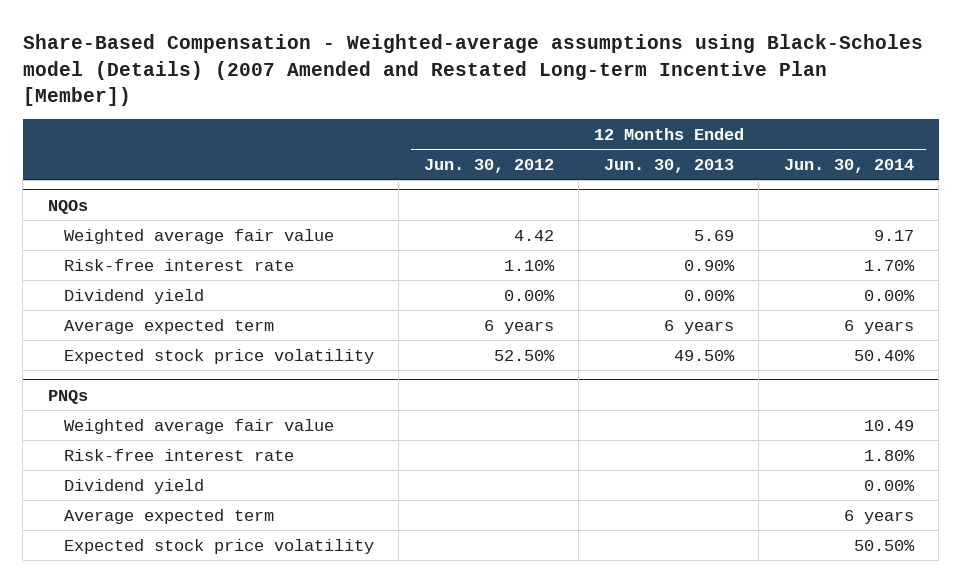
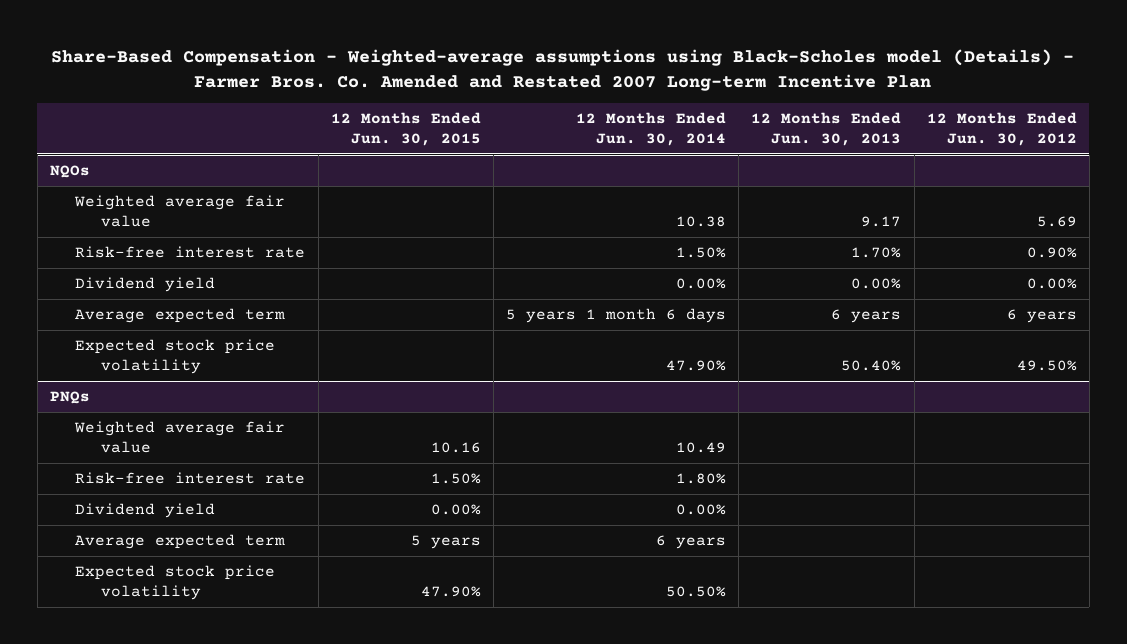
[22,34,923,106] Share-Based Compensation - Weighted-average assumptions using Black-Scholes model (Details) (2007 Amended and Restated Long-term Incentive Plan [Member]) -> [51,49,1075,91] Share-Based Compensation - Weighted-average assumptions using Black-Scholes model (Details) - Farmer Bros. Co. Amended and Restated 2007 Long-term Incentive Plan
none -> [330,111,481,146] 12 Months Ended Jun. 30, 2015
[513,229,554,241] 4.42 -> [1036,216,1077,228] 5.69
[693,229,734,241] 5.69 -> [861,216,902,228] 9.17
[873,229,914,241] 9.17 -> [676,216,727,228] 10.38
[503,259,555,271] 1.10% -> [1026,247,1077,259] 0.90%
[683,259,735,271] 0.90% -> [851,247,902,259] 1.70%
[863,259,915,271] 1.70% -> [676,247,727,259] 1.50%
[843,319,914,334] 6 years -> [506,308,727,324] 5 years 1 month 6 days
[493,349,555,361] 52.50% -> [1016,360,1077,372] 49.50%
[673,349,735,361] 49.50% -> [841,360,902,372] 50.40%
[853,349,915,361] 50.40% -> [666,360,727,372] 47.90%

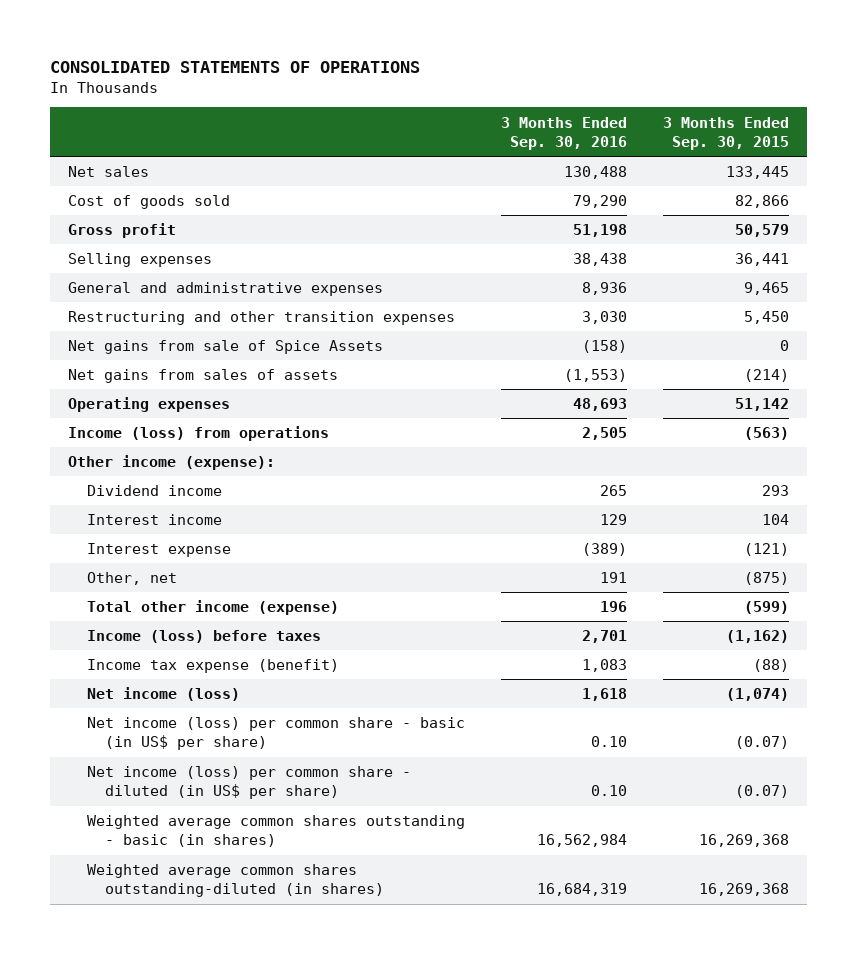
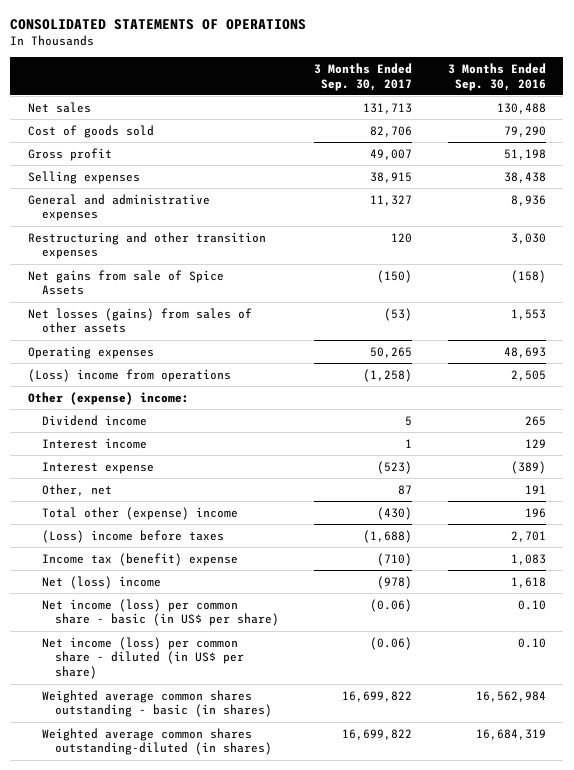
[663,116,790,150] 3 Months Ended Sep. 30, 2015 -> none
none -> [314,62,413,91] 3 Months Ended Sep. 30, 2017
[68,369,339,384] Net gains from sales of assets -> [27,307,252,334] Net losses (gains) from sales of other assets
[564,369,628,383] (1,553) -> [510,308,546,320] 1,553
[68,426,330,442] Income (loss) from operations -> [27,368,231,382] (Loss) income from operations
[68,455,276,471] Other income (expense): -> [27,391,189,405] Other (expense) income:
[86,600,339,616] Total other income (expense) -> [41,506,238,520] Total other (expense) income
[86,630,321,644] Income (loss) before taxes -> [41,529,224,543] (Loss) income before taxes
[86,659,339,674] Income tax expense (benefit) -> [41,552,238,566] Income tax (benefit) expense
[86,687,240,702] Net income (loss) -> [41,575,161,589] Net (loss) income

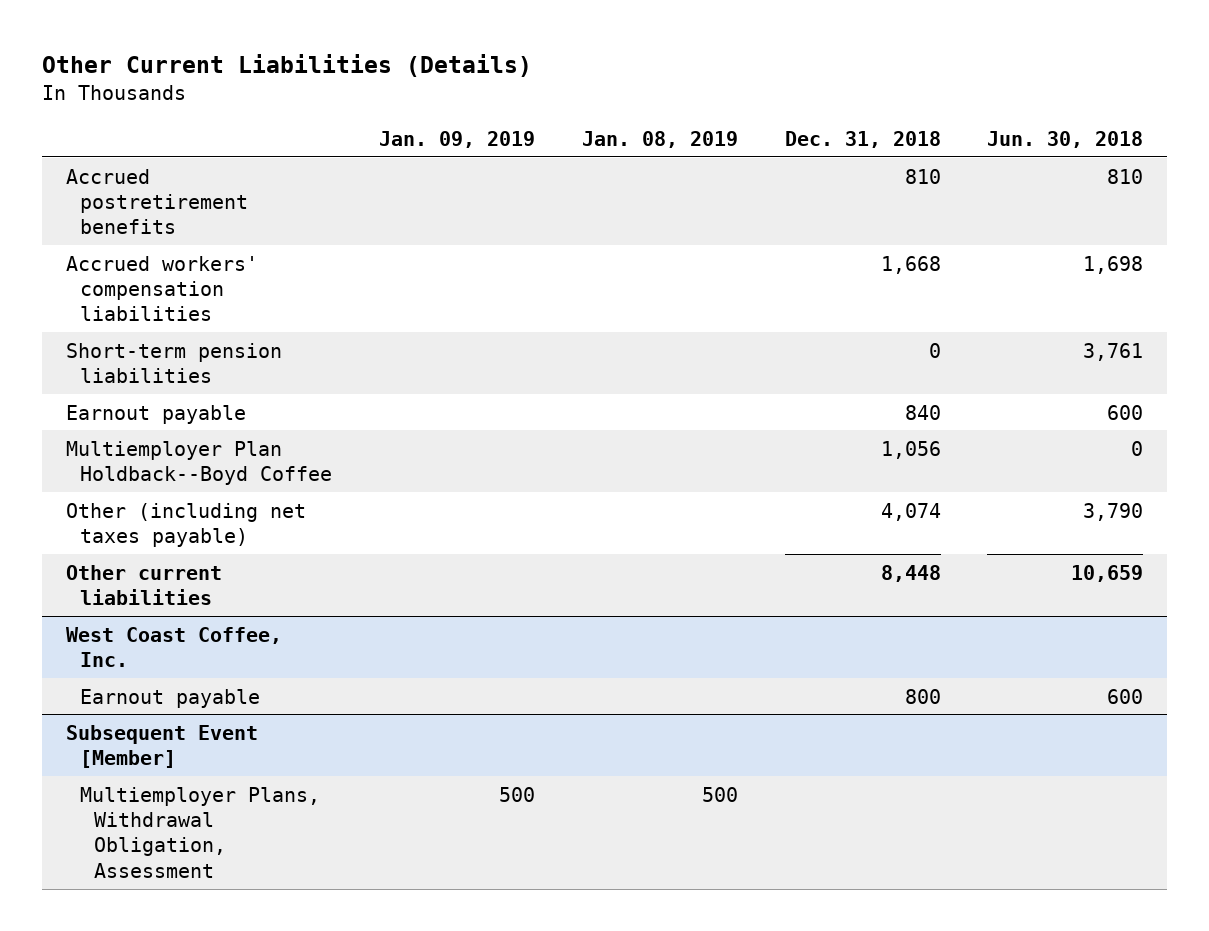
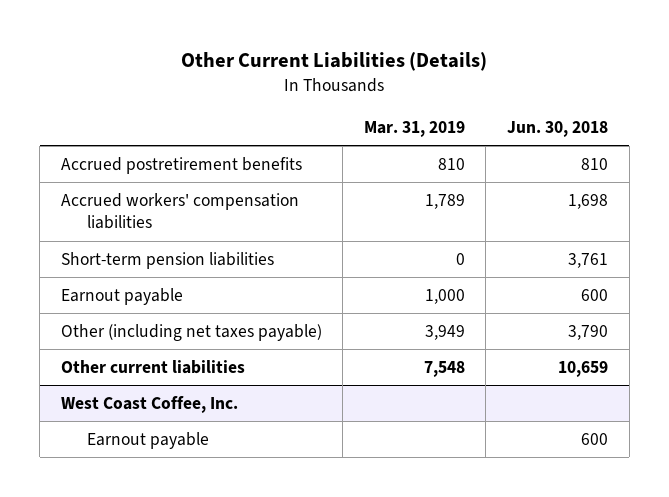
[378,130,535,148] Jan. 09, 2019 -> none
[581,130,738,148] Jan. 08, 2019 -> none
[784,130,941,148] Dec. 31, 2018 -> none
none -> [363,120,465,137] Mar. 31, 2019
[65,440,332,485] Multiemployer Plan Holdback--Boyd Coffee -> none
[65,724,258,768] Subsequent Event [Member] -> none
[79,786,320,878] Multiemployer Plans, Withdrawal Obligation, Assessment -> none

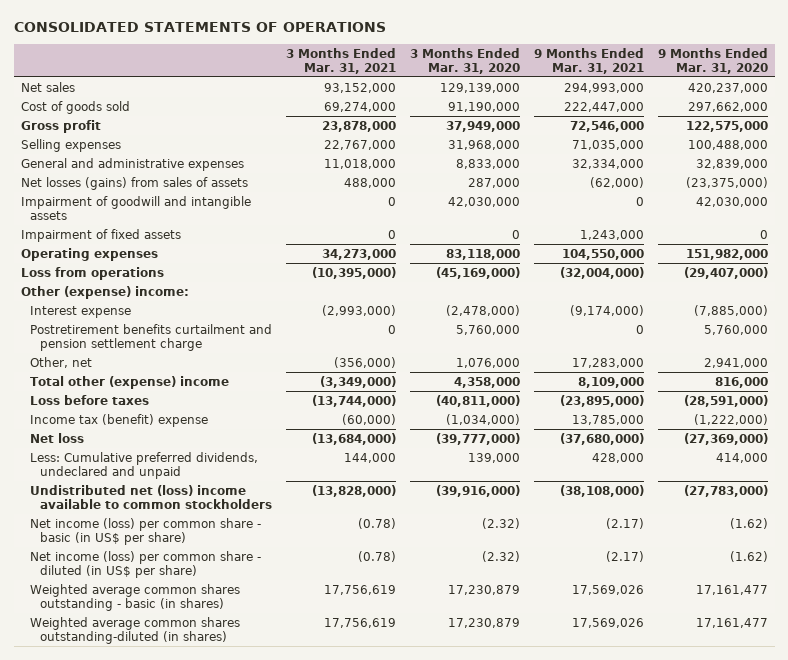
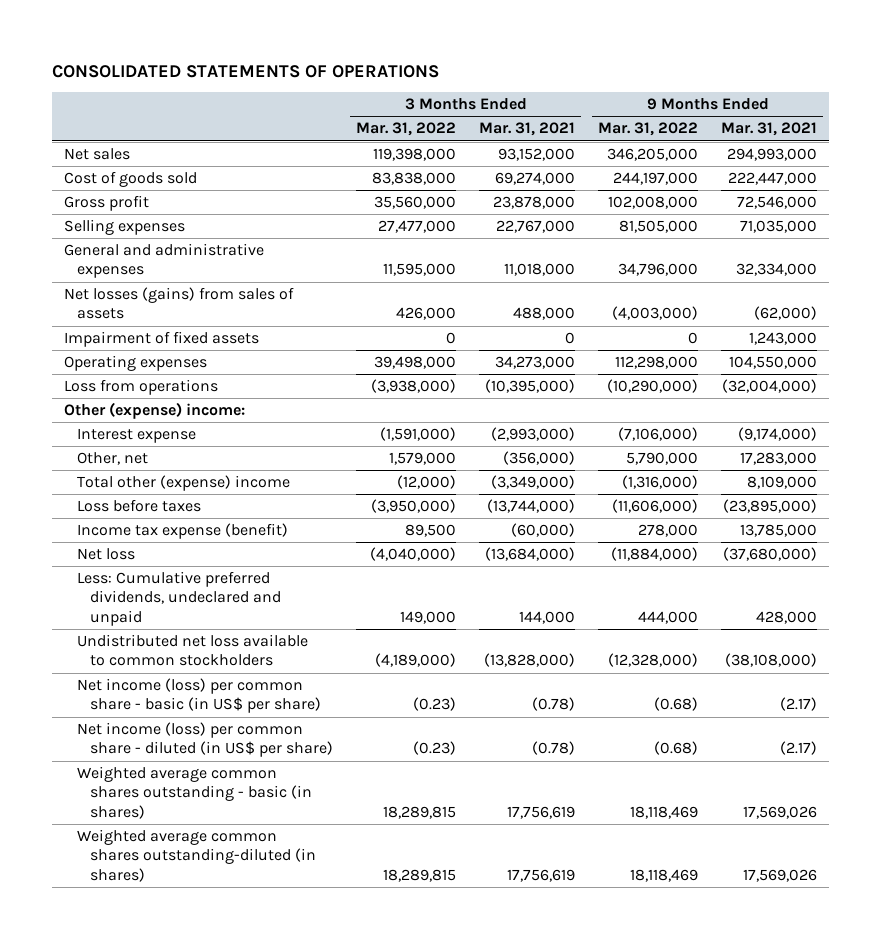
[410,47,521,74] 3 Months Ended Mar. 31, 2020 -> none
[657,47,768,74] 9 Months Ended Mar. 31, 2020 -> none
none -> [356,122,457,137] Mar. 31, 2022
none -> [598,122,699,137] Mar. 31, 2022
[20,195,251,220] Impairment of goodwill and intangible assets -> none
[30,323,273,351] Postretirement benefits curtailment and pension settlement charge -> none
[30,413,209,427] Income tax (benefit) expense -> [76,523,288,540] Income tax expense (benefit)
[30,484,272,509] Undistributed net (loss) income available to common stockholders -> [76,634,308,667] Undistributed net loss available to common stockholders

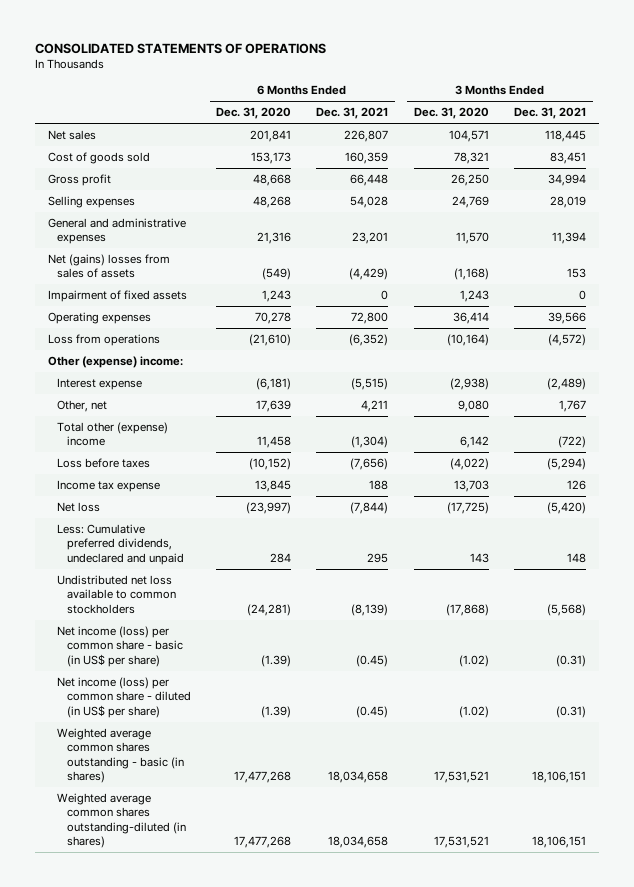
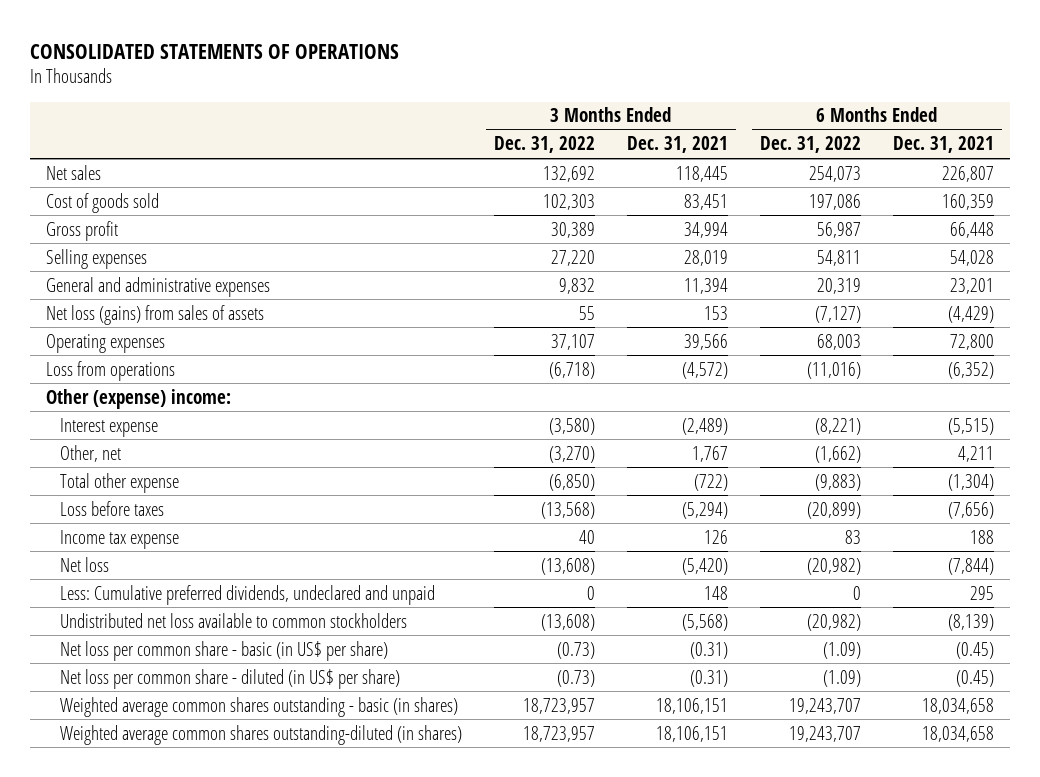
[216,107,292,120] Dec. 31, 2020 -> none
[413,107,489,120] Dec. 31, 2020 -> none
none -> [493,136,595,154] Dec. 31, 2022
none -> [759,136,861,154] Dec. 31, 2022
[47,289,187,302] Impairment of fixed assets -> none
[47,253,170,279] Net (gains) losses from sales of assets -> [46,304,265,325] Net loss (gains) from sales of assets
[57,421,169,447] Total other (expense) income -> [59,472,179,493] Total other expense
[57,625,183,667] Net income (loss) per common share - basic (in US$ per share) -> [59,640,388,661] Net loss per common share - basic (in US$ per share)
[57,676,191,718] Net income (loss) per common share - diluted (in US$ per share) -> [59,668,400,689] Net loss per common share - diluted (in US$ per share)

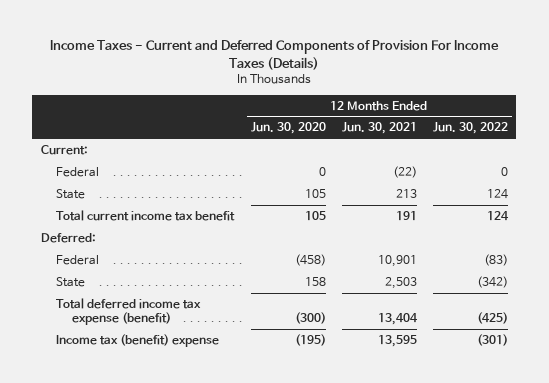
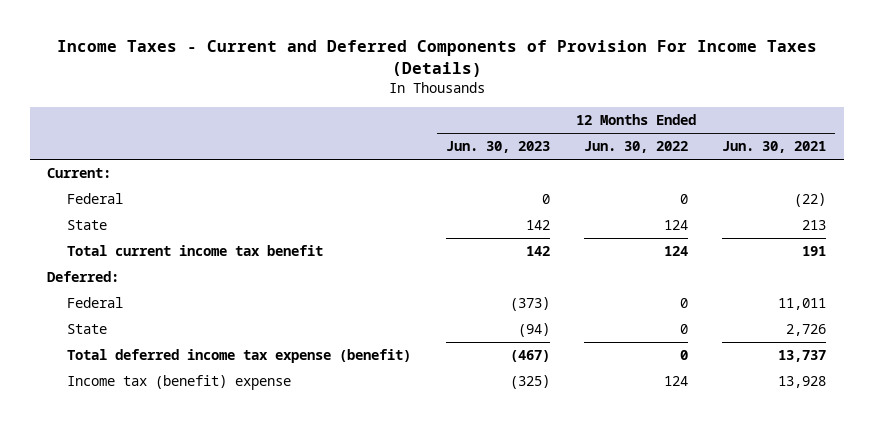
[250,122,326,135] Jun. 30, 2020 -> none
none -> [445,141,550,154] Jun. 30, 2023
[377,254,417,267] 10,901 -> [778,298,827,311] 11,011
[484,253,509,266] (83) -> [679,298,688,309] 0
[384,276,417,289] 2,503 -> [786,324,827,337] 2,726
[477,275,509,288] (342) -> [679,324,688,335] 0
[377,312,418,325] 13,404 -> [778,350,827,363] 13,737
[477,311,509,324] (425) -> [679,350,688,361] 0
[377,334,417,347] 13,595 -> [778,376,827,389] 13,928
[477,333,509,346] (301) -> [663,376,688,387] 124

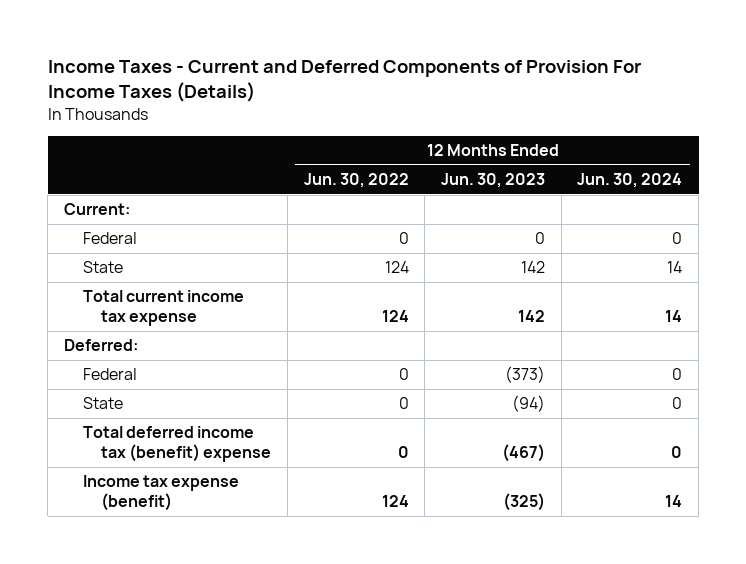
[722,141,827,154] Jun. 30, 2021 -> none
none -> [577,173,683,189] Jun. 30, 2024
[67,245,324,257] Total current income tax benefit -> [82,290,244,327] Total current income tax expense
[67,349,412,364] Total deferred income tax expense (benefit) -> [82,426,272,463] Total deferred income tax (benefit) expense
[67,375,292,391] Income tax (benefit) expense -> [82,475,239,512] Income tax expense (benefit)

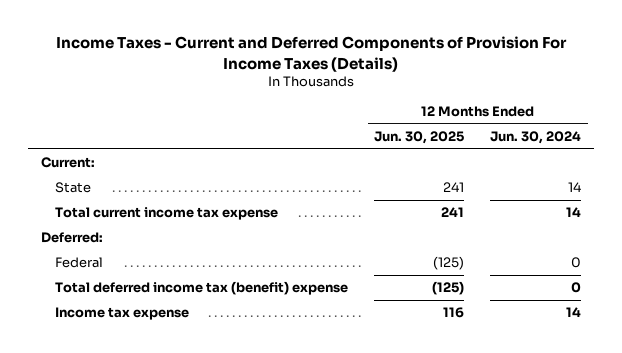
[303,173,409,189] Jun. 30, 2022 -> none
[440,173,545,189] Jun. 30, 2023 -> none
none -> [374,131,465,145] Jun. 30, 2025
[82,232,137,245] Federal -> none
[82,397,123,410] State -> none
[82,475,239,512] Income tax expense (benefit) -> [55,307,190,321] Income tax expense

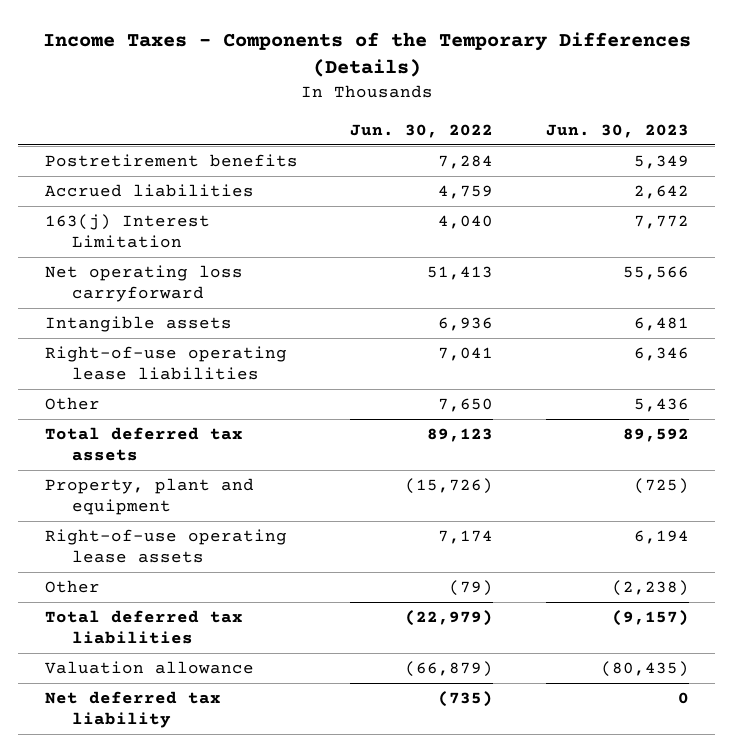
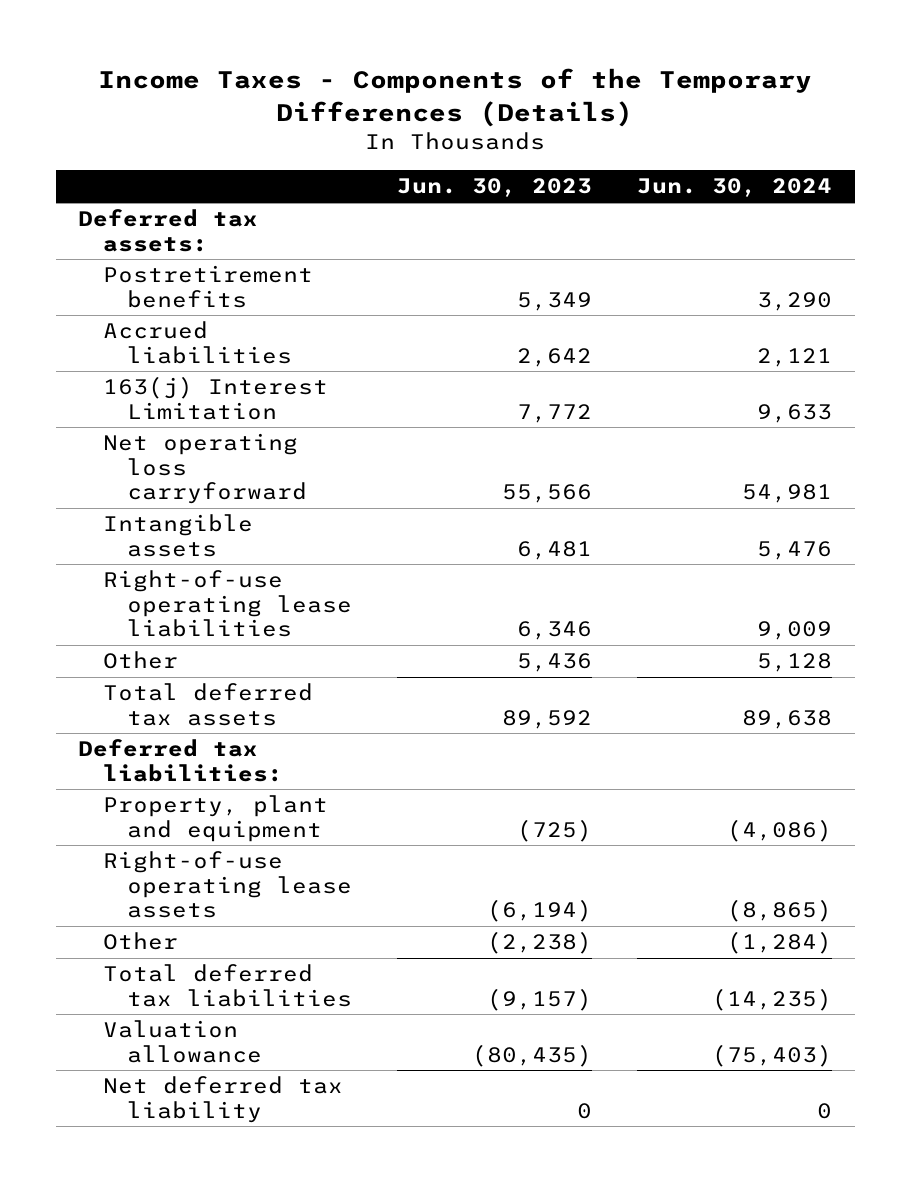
[350,124,494,139] Jun. 30, 2022 -> none
none -> [637,178,833,198] Jun. 30, 2024
none -> [78,209,259,252] Deferred tax assets:
none -> [78,739,283,782] Deferred tax liabilities:
[633,530,689,545] 6,194 -> [487,899,593,923] (6,194)

